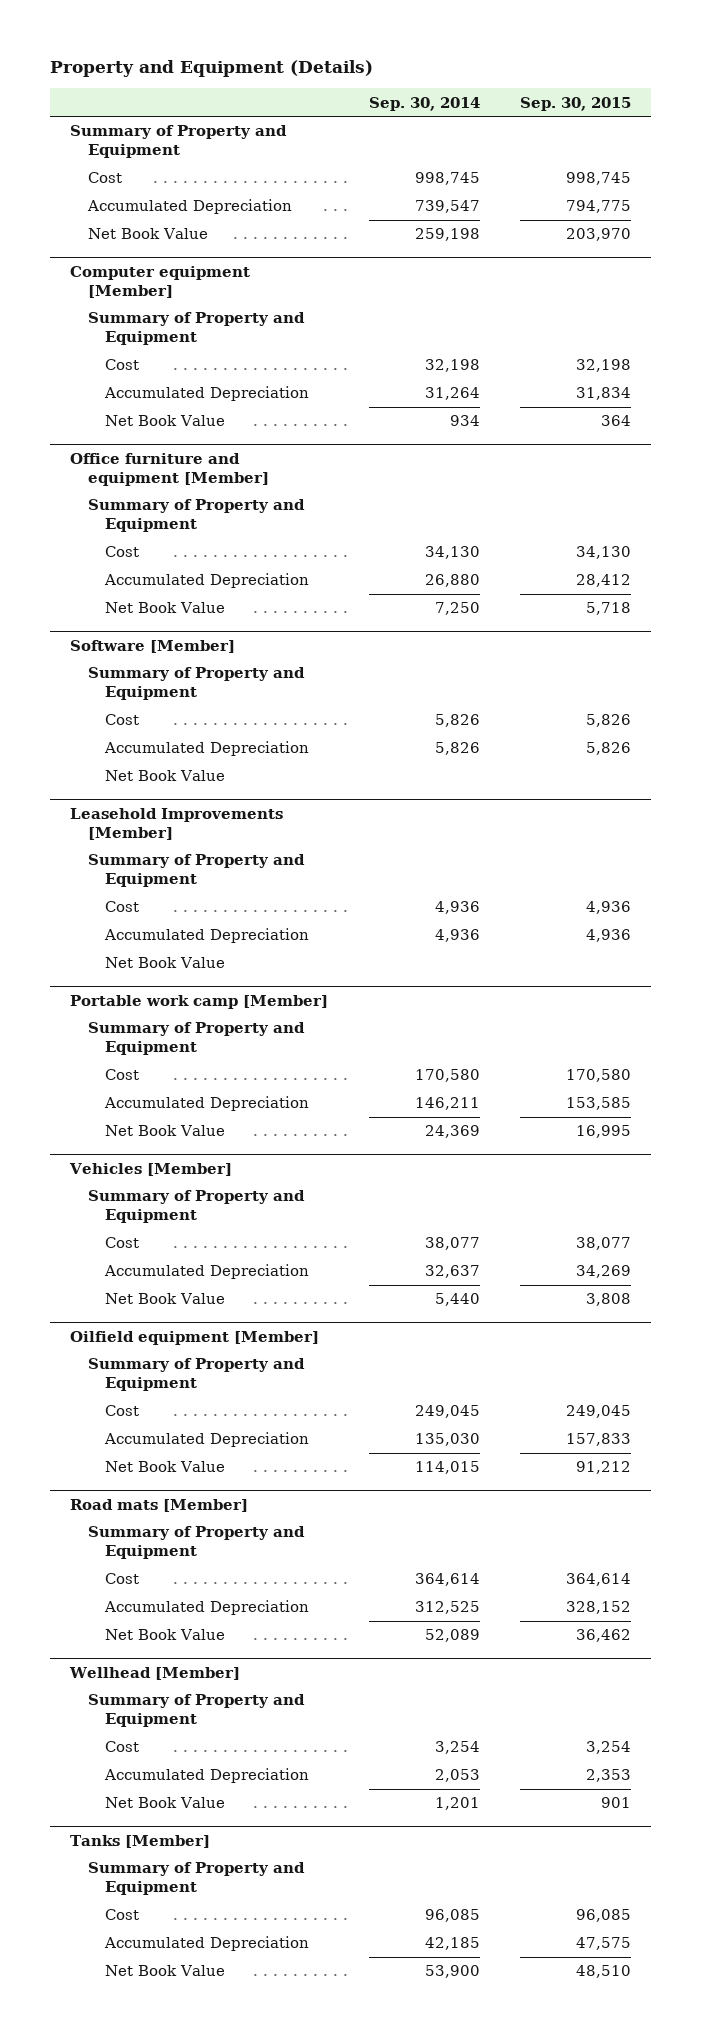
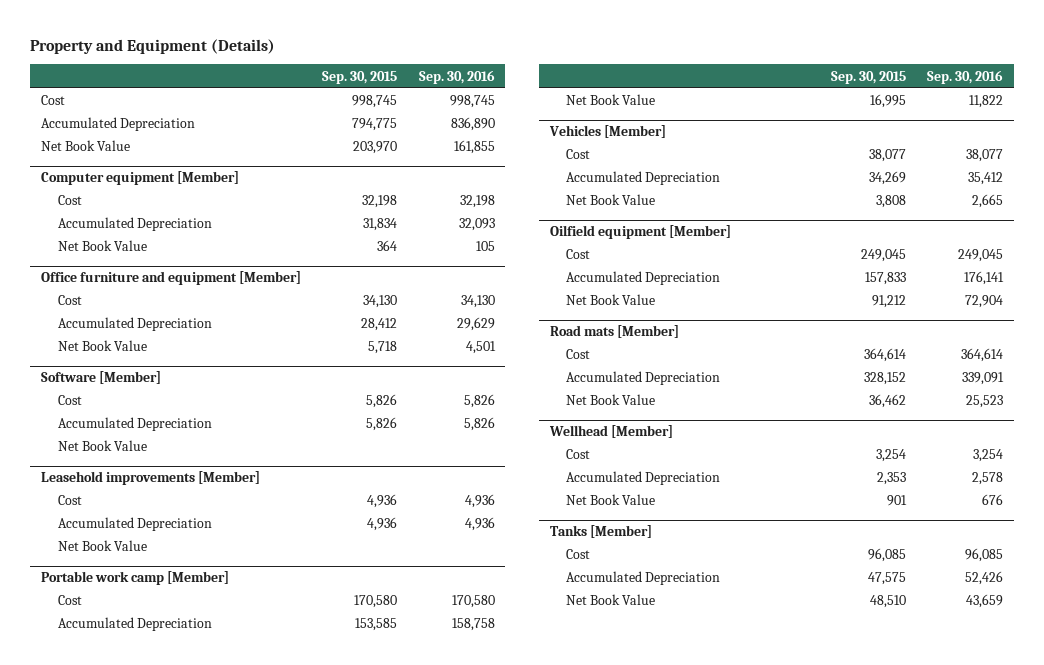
[368,96,480,111] Sep. 30, 2014 -> none
none -> [418,69,495,84] Sep. 30, 2016
[70,125,288,159] Summary of Property and Equipment -> none
[87,312,305,346] Summary of Property and Equipment -> none
[87,499,305,533] Summary of Property and Equipment -> none
[87,667,305,701] Summary of Property and Equipment -> none
[87,854,305,888] Summary of Property and Equipment -> none
[70,807,284,840] Leasehold Improvements [Member] -> [40,471,260,486] Leasehold improvements [Member]
[87,1022,305,1056] Summary of Property and Equipment -> none
[87,1190,305,1224] Summary of Property and Equipment -> none
[87,1358,305,1392] Summary of Property and Equipment -> none
[87,1526,305,1560] Summary of Property and Equipment -> none
[87,1694,305,1728] Summary of Property and Equipment -> none
[87,1862,305,1896] Summary of Property and Equipment -> none

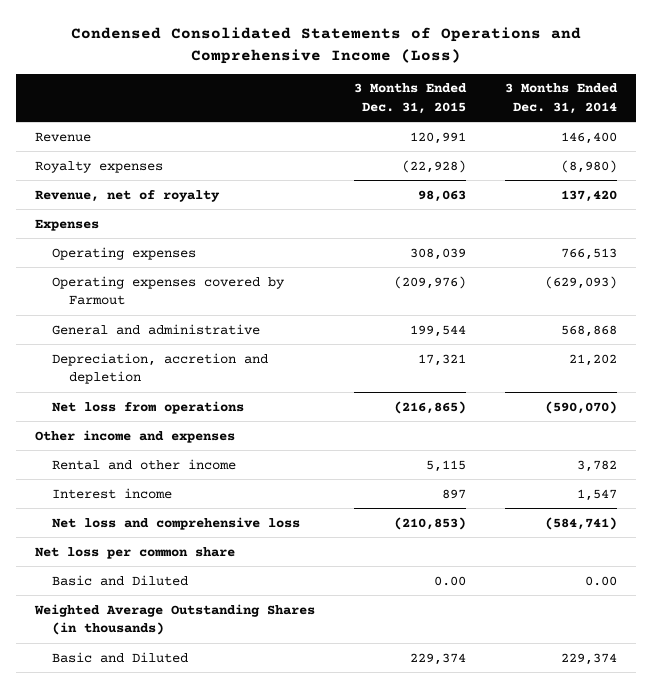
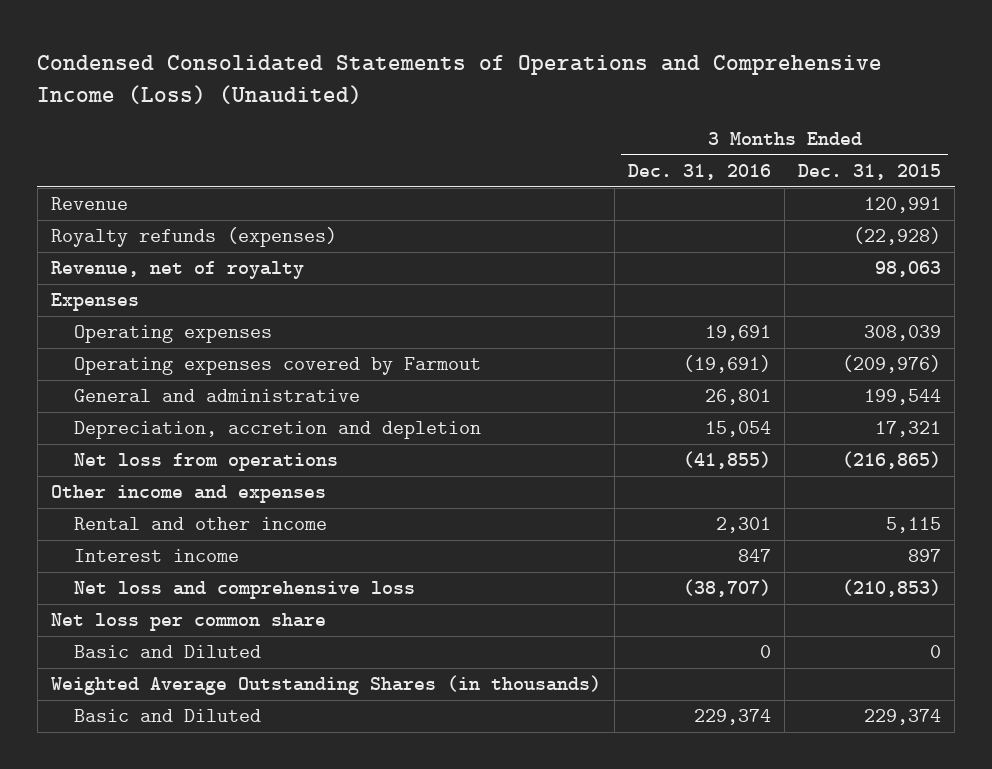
[70,26,581,64] Condensed Consolidated Statements of Operations and Comprehensive Income (Loss) -> [37,54,883,105] Condensed Consolidated Statements of Operations and Comprehensive Income (Loss) (Unaudited)
[504,83,618,114] 3 Months Ended Dec. 31, 2014 -> none
none -> [627,164,771,181] Dec. 31, 2016
[35,160,164,173] Royalty expenses -> [50,227,337,248] Royalty refunds (expenses)
[433,575,466,586] 0.00 -> [930,645,942,659] 0

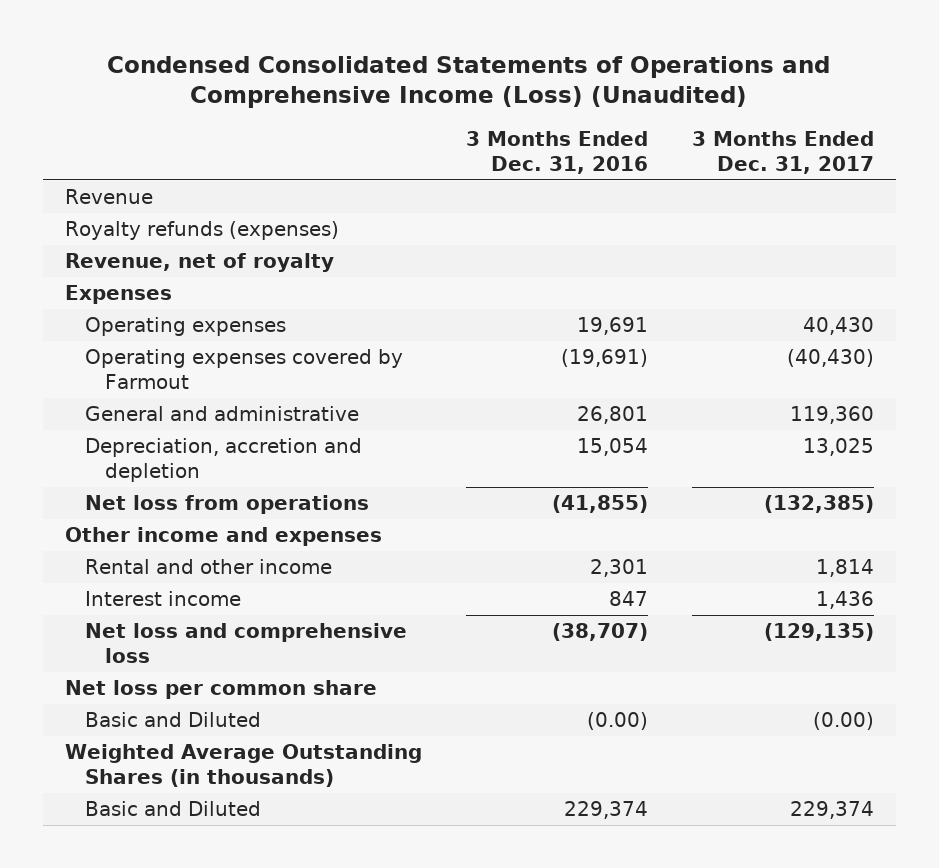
[798,164,942,181] Dec. 31, 2015 -> none
none -> [691,130,874,174] 3 Months Ended Dec. 31, 2017
[759,645,771,659] 0 -> [586,712,648,731] (0.00)

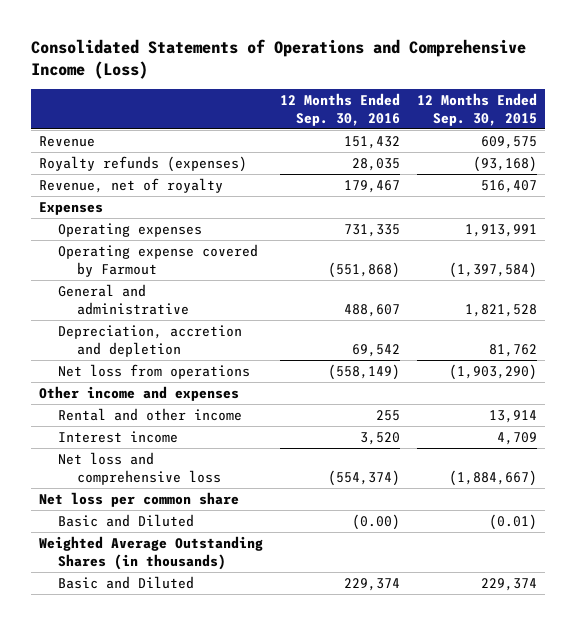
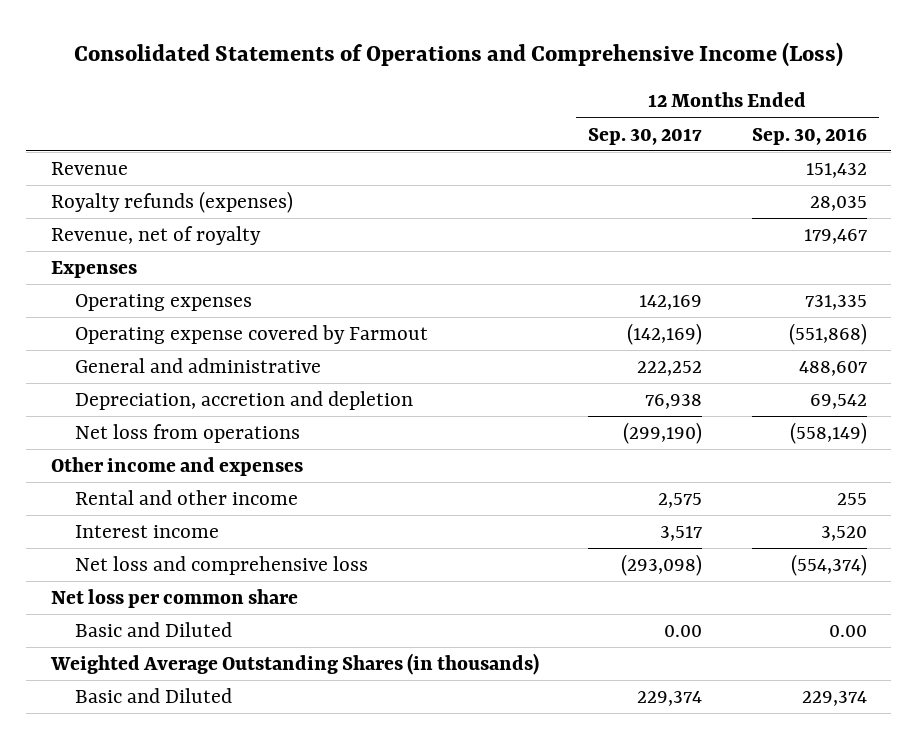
[416,92,537,126] 12 Months Ended Sep. 30, 2015 -> none
none -> [588,127,703,145] Sep. 30, 2017
[351,513,400,530] (0.00) -> [828,625,867,638] 0.00

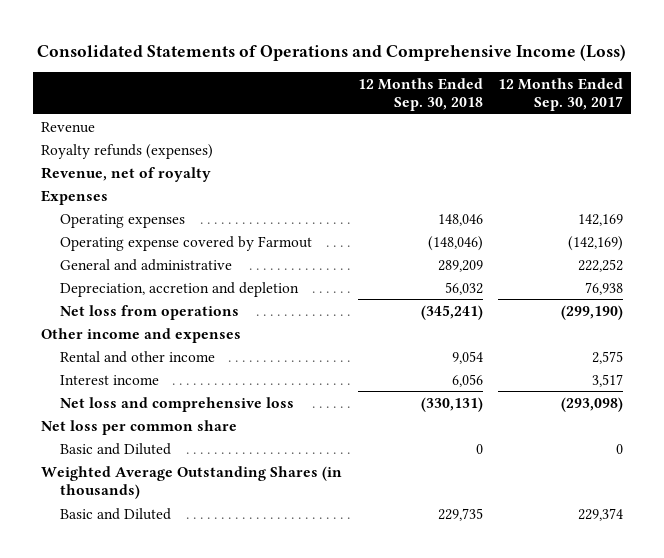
[751,127,867,145] Sep. 30, 2016 -> none
none -> [357,77,483,112] 12 Months Ended Sep. 30, 2018
[664,625,703,638] 0.00 -> [616,443,624,454] 0

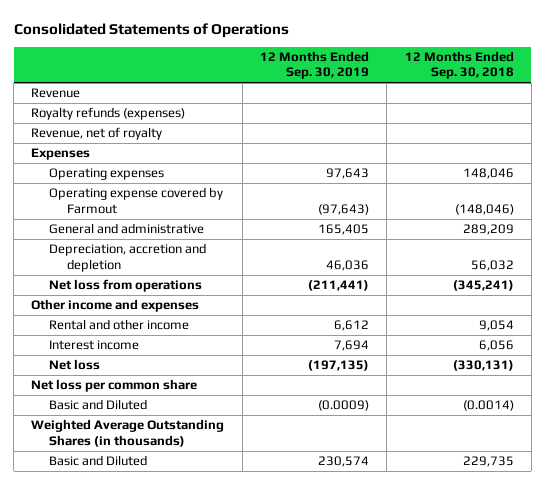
[37,43,627,61] Consolidated Statements of Operations and Comprehensive Income (Loss) -> [13,22,289,38] Consolidated Statements of Operations
[498,77,624,112] 12 Months Ended Sep. 30, 2017 -> none
none -> [260,50,370,80] 12 Months Ended Sep. 30, 2019
[59,396,294,412] Net loss and comprehensive loss -> [49,359,101,371] Net loss
[475,443,483,454] 0 -> [462,400,514,412] (0.0014)

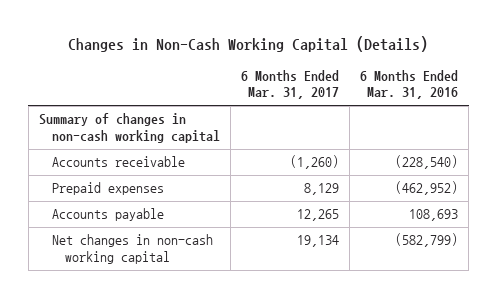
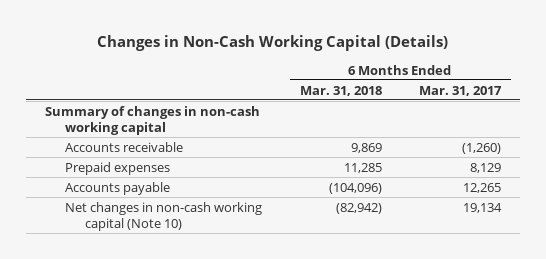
[360,69,459,100] 6 Months Ended Mar. 31, 2016 -> none
none -> [299,85,382,96] Mar. 31, 2018
[51,234,213,265] Net changes in non-cash working capital -> [64,201,262,231] Net changes in non-cash working capital (Note 10)

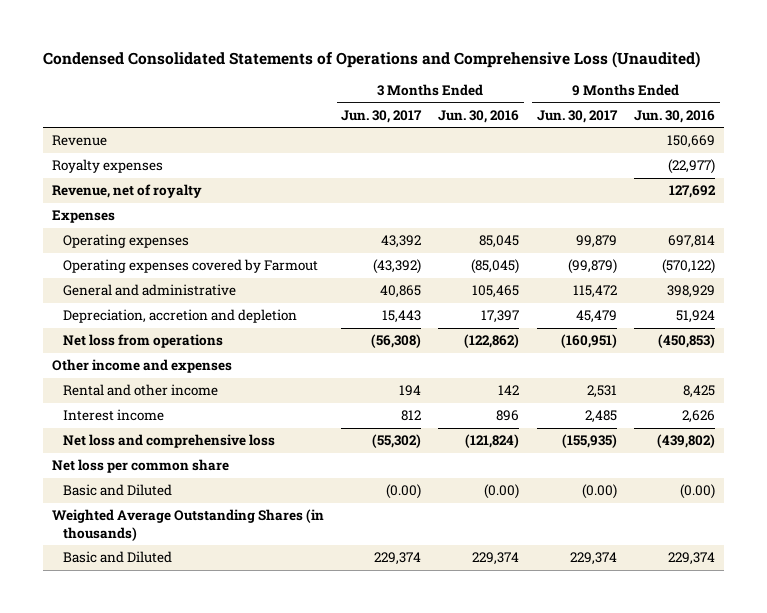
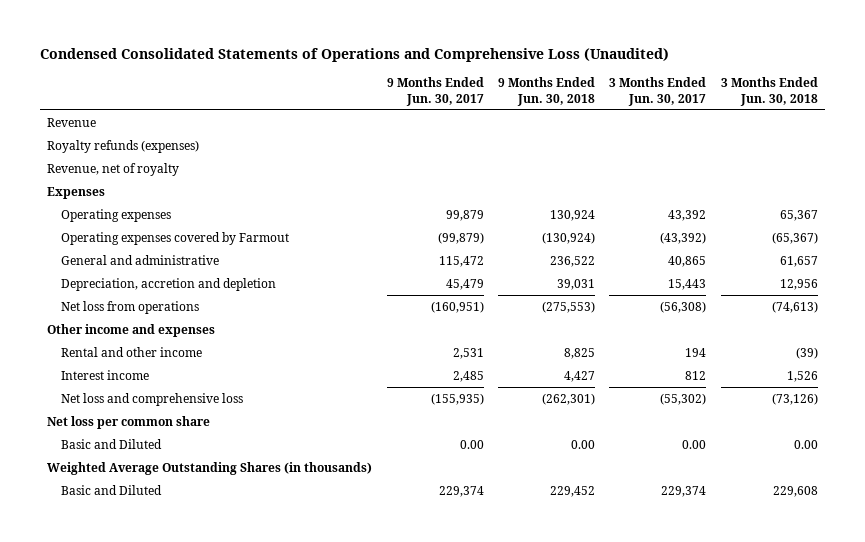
[438,109,520,123] Jun. 30, 2016 -> none
[634,109,716,123] Jun. 30, 2016 -> none
none -> [497,77,595,106] 9 Months Ended Jun. 30, 2018
none -> [720,77,818,106] 3 Months Ended Jun. 30, 2018
[51,159,163,174] Royalty expenses -> [47,139,200,153] Royalty refunds (expenses)
[386,484,422,500] (0.00) -> [682,439,707,449] 0.00
[581,484,617,500] (0.00) -> [459,439,484,449] 0.00

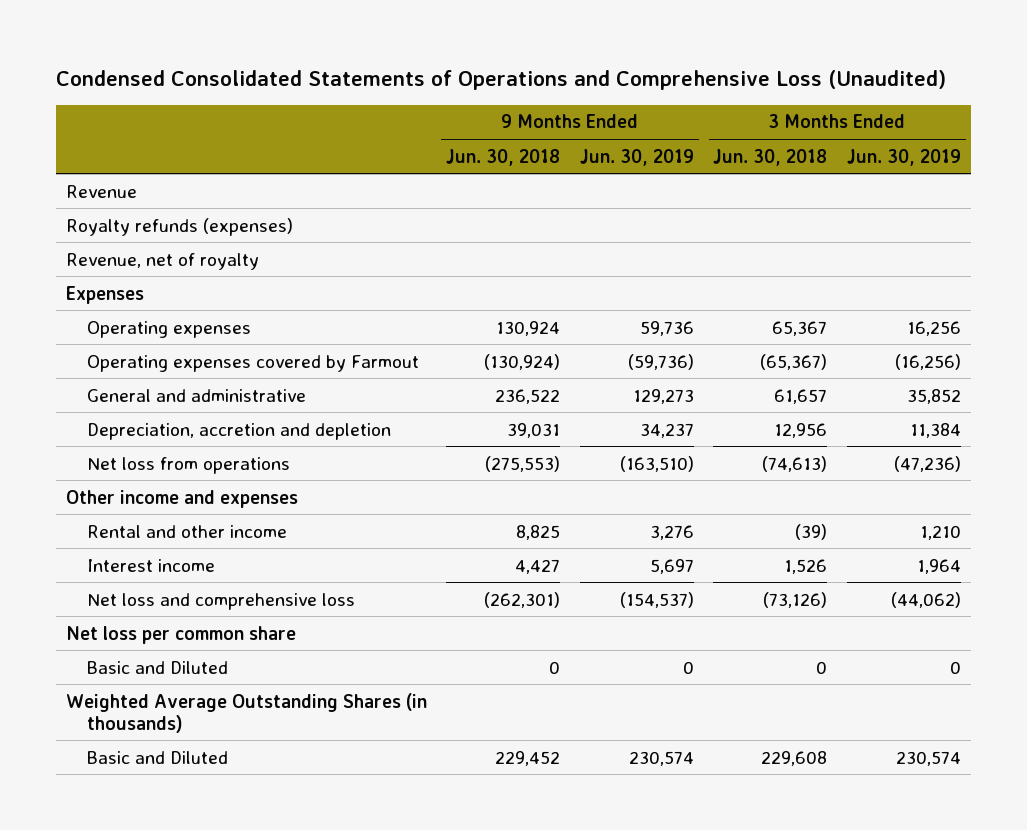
[386,77,484,106] 9 Months Ended Jun. 30, 2017 -> none
[609,77,707,106] 3 Months Ended Jun. 30, 2017 -> none
none -> [579,148,694,166] Jun. 30, 2019
none -> [847,148,962,166] Jun. 30, 2019
[570,439,595,449] 0.00 -> [549,660,561,674] 0
[793,439,818,449] 0.00 -> [816,660,828,674] 0

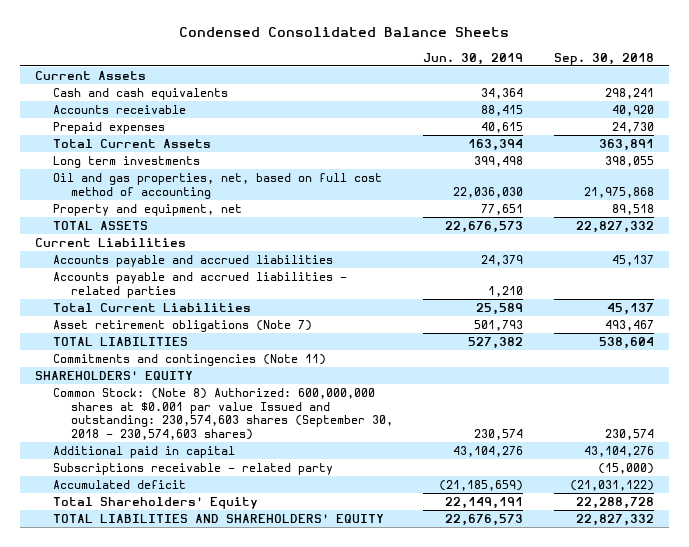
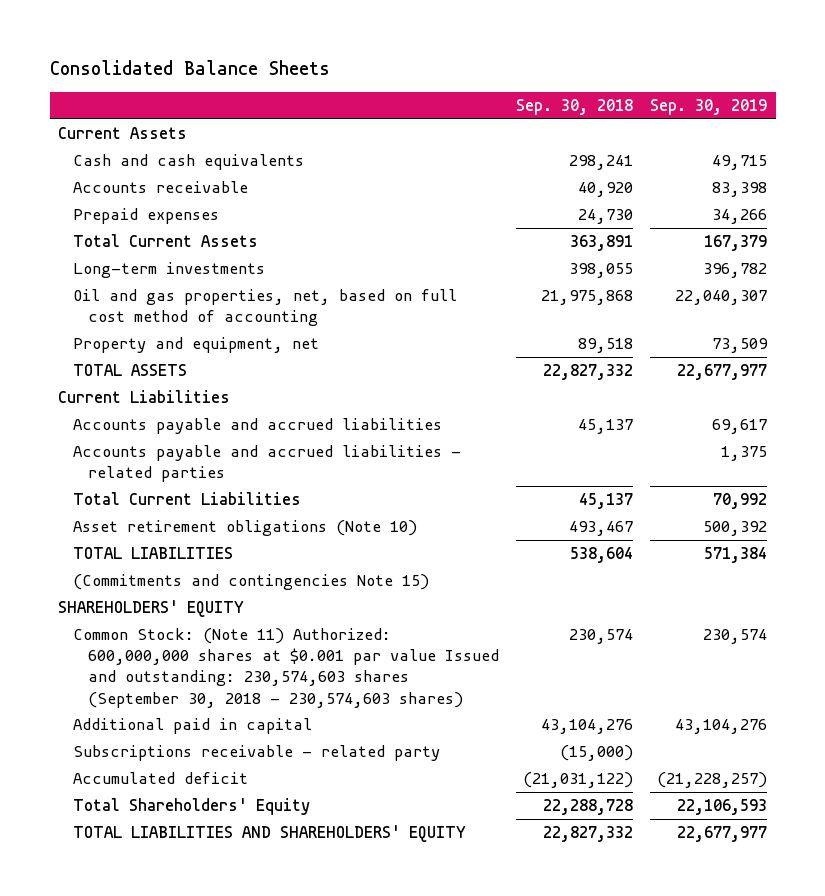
[179,27,510,38] Condensed Consolidated Balance Sheets -> [49,60,330,76] Consolidated Balance Sheets
[423,52,524,65] Jun. 30, 2019 -> none
none -> [650,99,768,116] Sep. 30, 2019
[52,155,200,168] Long term investments -> [73,262,266,279] Long-term investments
[52,319,312,332] Asset retirement obligations (Note 7) -> [73,520,418,537] Asset retirement obligations (Note 10)
[52,353,326,366] Commitments and contingencies (Note 11) -> [73,574,430,591] (Commitments and contingencies Note 15)
[52,387,393,441] Common Stock: (Note 8) Authorized: 600,000,000 shares at $0.001 par value Issued and outstanding: 230,574,603 shares (September 30, 2018 - 230,574,603 shares) -> [73,628,500,708] Common Stock: (Note 11) Authorized: 600,000,000 shares at $0.001 par value Issued and outstanding: 230,574,603 shares (September 30, 2018 - 230,574,603 shares)

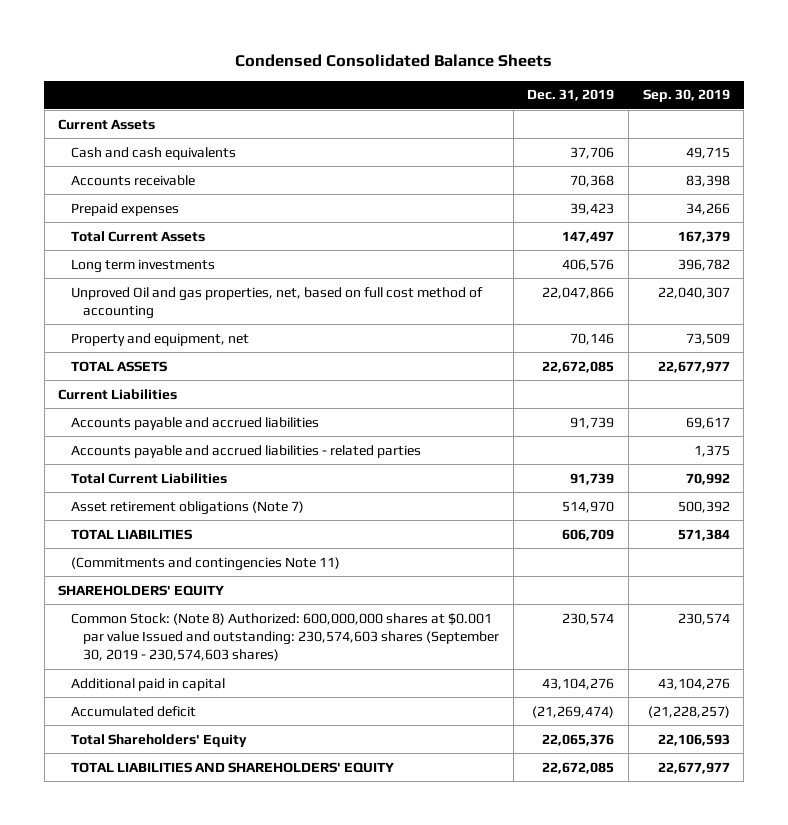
[49,60,330,76] Consolidated Balance Sheets -> [235,54,553,68] Condensed Consolidated Balance Sheets
[516,99,634,116] Sep. 30, 2018 -> none
none -> [527,89,615,102] Dec. 31, 2019
[73,262,266,279] Long-term investments -> [70,258,215,273] Long term investments
[73,289,458,327] Oil and gas properties, net, based on full cost method of accounting -> [70,286,483,320] Unproved Oil and gas properties, net, based on full cost method of accounting
[73,520,418,537] Asset retirement obligations (Note 10) -> [70,500,304,515] Asset retirement obligations (Note 7)
[73,574,430,591] (Commitments and contingencies Note 15) -> [70,556,340,571] (Commitments and contingencies Note 11)
[73,628,500,708] Common Stock: (Note 11) Authorized: 600,000,000 shares at $0.001 par value Issued and outstanding: 230,574,603 shares (September 30, 2018 - 230,574,603 shares) -> [70,612,500,662] Common Stock: (Note 8) Authorized: 600,000,000 shares at $0.001 par value Issued and outstanding: 230,574,603 shares (September 30, 2019 - 230,574,603 shares)
[73,745,441,762] Subscriptions receivable - related party -> none

